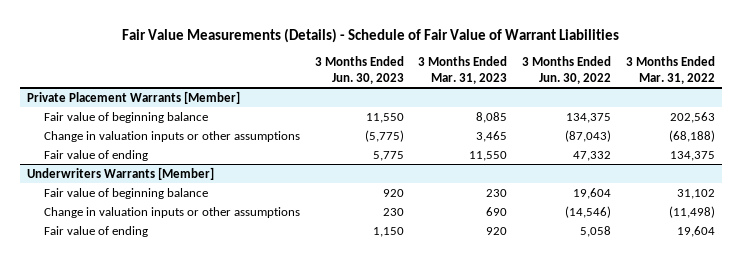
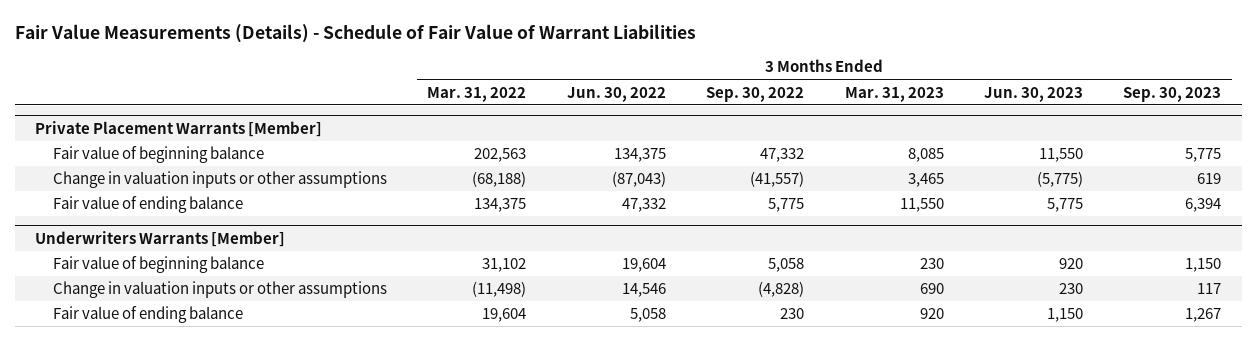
none -> [706,86,805,102] Sep. 30, 2022
none -> [1123,86,1222,102] Sep. 30, 2023
[44,149,149,161] Fair value of ending -> [52,196,243,214] Fair value of ending balance
[565,205,612,218] (14,546) -> [621,283,666,298] 14,546
[44,225,149,237] Fair value of ending -> [52,306,243,324] Fair value of ending balance

